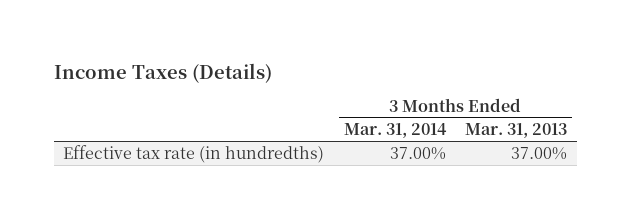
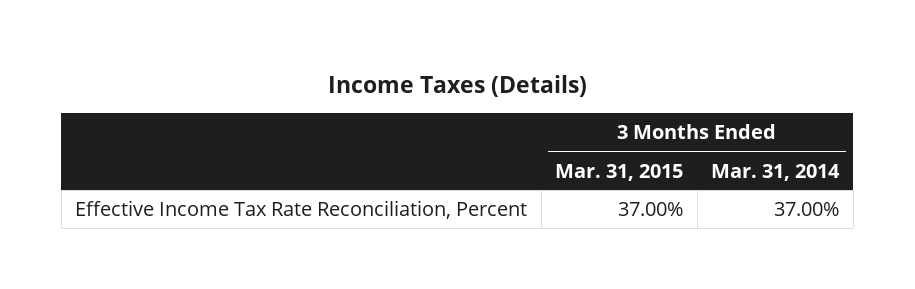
[464,123,567,139] Mar. 31, 2013 -> none
none -> [555,163,684,181] Mar. 31, 2015
[63,145,325,164] Effective tax rate (in hundredths) -> [75,200,528,220] Effective Income Tax Rate Reconciliation, Percent

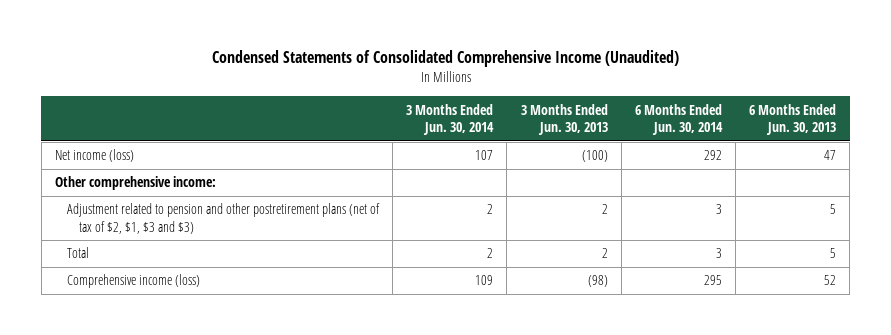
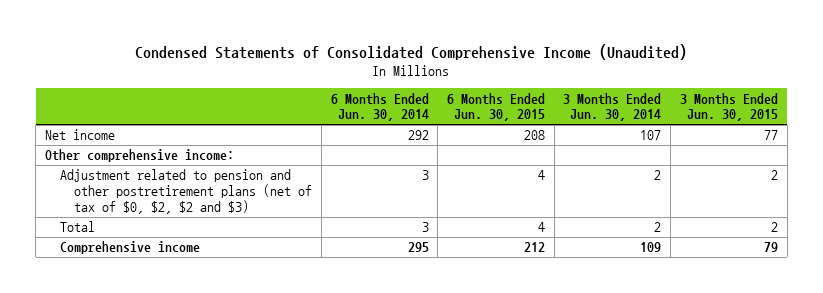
[520,103,608,136] 3 Months Ended Jun. 30, 2013 -> none
[749,103,837,136] 6 Months Ended Jun. 30, 2013 -> none
none -> [447,92,546,122] 6 Months Ended Jun. 30, 2015
none -> [679,92,778,122] 3 Months Ended Jun. 30, 2015
[55,149,135,163] Net income (loss) -> [44,129,115,141] Net income
[66,203,380,234] Adjustment related to pension and other postretirement plans (net of tax of $2, $1, $3 and $3) -> [59,169,313,215] Adjustment related to pension and other postretirement plans (net of tax of $0, $2, $2 and $3)
[66,274,200,289] Comprehensive income (loss) -> [59,241,200,255] Comprehensive income

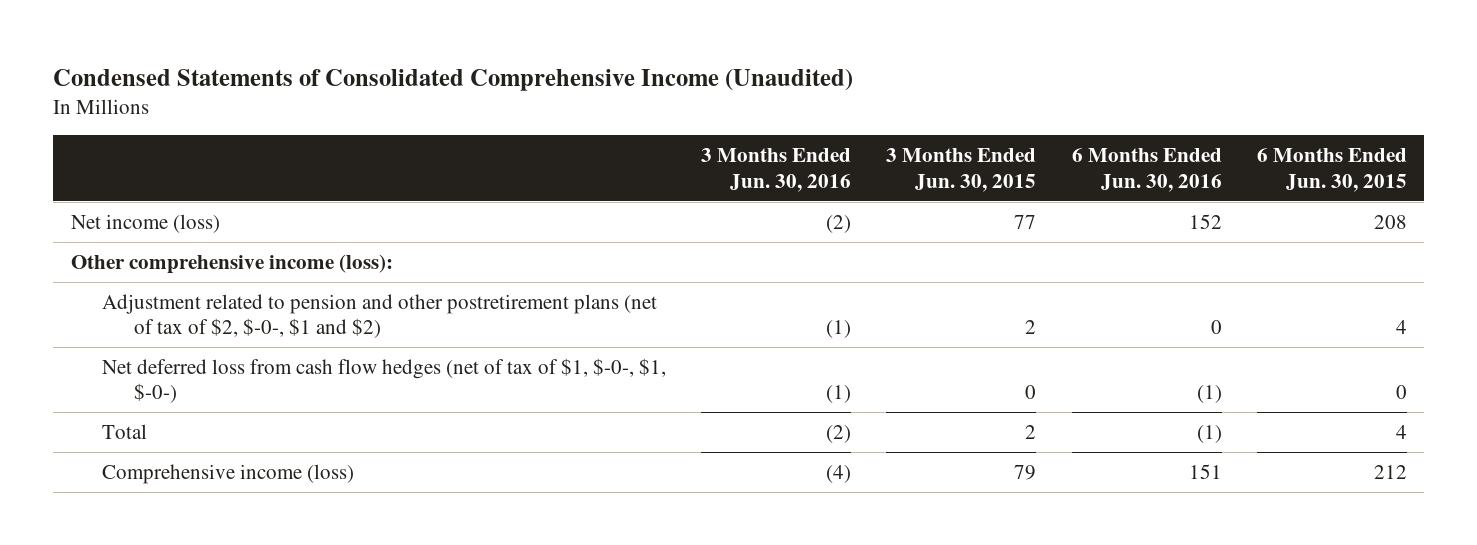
[330,92,429,122] 6 Months Ended Jun. 30, 2014 -> none
[563,92,662,122] 3 Months Ended Jun. 30, 2014 -> none
none -> [701,148,852,192] 3 Months Ended Jun. 30, 2016
none -> [1071,148,1222,192] 6 Months Ended Jun. 30, 2016
[44,129,115,141] Net income -> [70,214,220,234] Net income (loss)
[44,149,234,163] Other comprehensive income: -> [70,254,393,275] Other comprehensive income (loss):
[59,169,313,215] Adjustment related to pension and other postretirement plans (net of tax of $0, $2, $2 and $3) -> [102,294,658,339] Adjustment related to pension and other postretirement plans (net of tax of $2, $-0-, $1 and $2)
none -> [102,358,667,404] Net deferred loss from cash flow hedges (net of tax of $1, $-0-, $1, $-0-)
[59,241,200,255] Comprehensive income -> [102,464,355,485] Comprehensive income (loss)

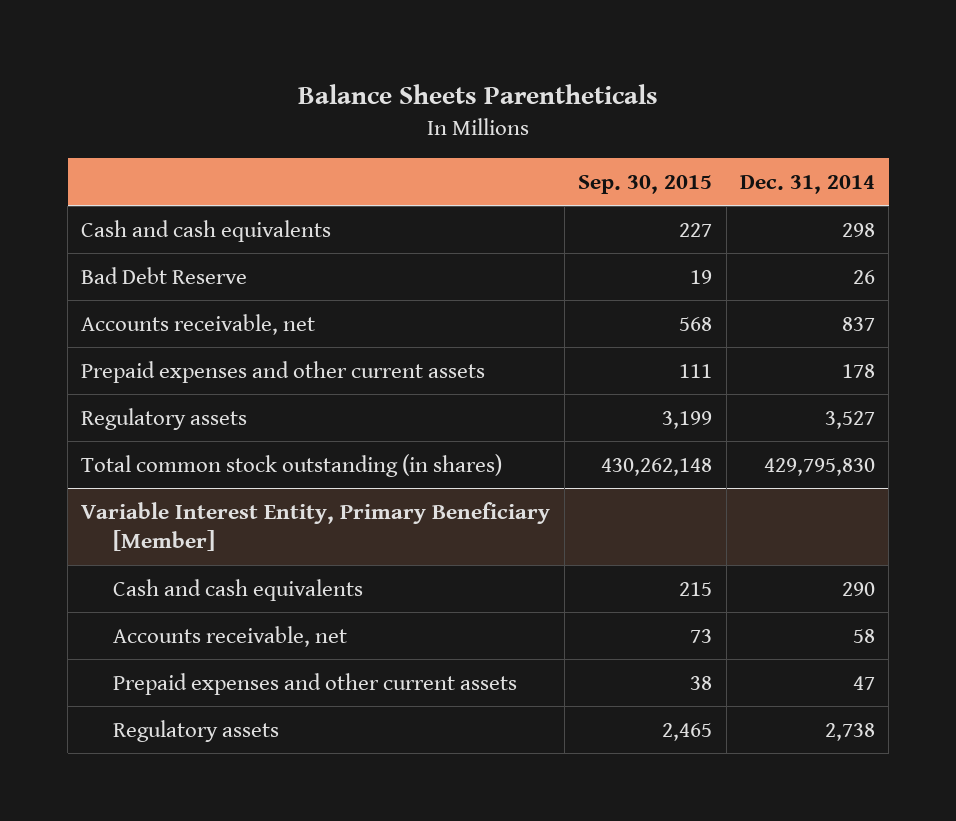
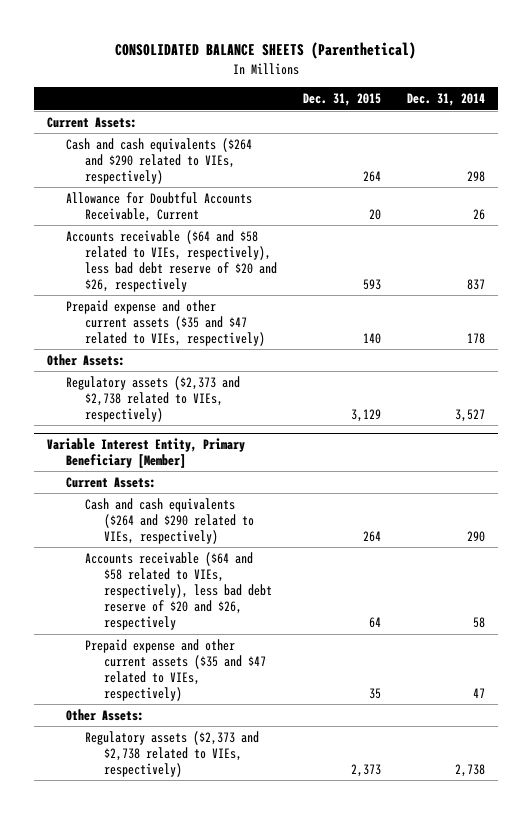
[298,83,659,104] Balance Sheets Parentheticals -> [115,42,417,60] CONSOLIDATED BALANCE SHEETS (Parenthetical)
[578,174,713,194] Sep. 30, 2015 -> none
none -> [302,93,381,107] Dec. 31, 2015
[81,453,503,477] Total common stock outstanding (in shares) -> none
none -> [47,116,138,128] Current Assets:
[81,219,332,242] Cash and cash equivalents -> [66,137,253,185] Cash and cash equivalents ($264 and $290 related to VIEs, respectively)
[81,266,248,284] Bad Debt Reserve -> [66,191,253,222] Allowance for Doubtful Accounts Receivable, Current
[81,313,316,335] Accounts receivable, net -> [66,229,277,293] Accounts receivable ($64 and $58 related to VIEs, respectively), less bad debt reserve of $20 and $26, respectively
[81,360,486,383] Prepaid expenses and other current assets -> [66,299,265,347] Prepaid expense and other current assets ($35 and $47 related to VIEs, respectively)
none -> [47,353,126,366] Other Assets:
[81,407,248,430] Regulatory assets -> [66,375,241,423] Regulatory assets ($2,373 and $2,738 related to VIEs, respectively)
none -> [66,476,157,488] Current Assets:
[112,578,363,601] Cash and cash equivalents -> [84,497,254,545] Cash and cash equivalents ($264 and $290 related to VIEs, respectively)
[112,625,347,647] Accounts receivable, net -> [84,551,272,631] Accounts receivable ($64 and $58 related to VIEs, respectively), less bad debt reserve of $20 and $26, respectively
[112,672,517,695] Prepaid expenses and other current assets -> [84,638,266,702] Prepaid expense and other current assets ($35 and $47 related to VIEs, respectively)
none -> [66,708,145,721] Other Assets:
[112,719,279,742] Regulatory assets -> [84,730,259,778] Regulatory assets ($2,373 and $2,738 related to VIEs, respectively)

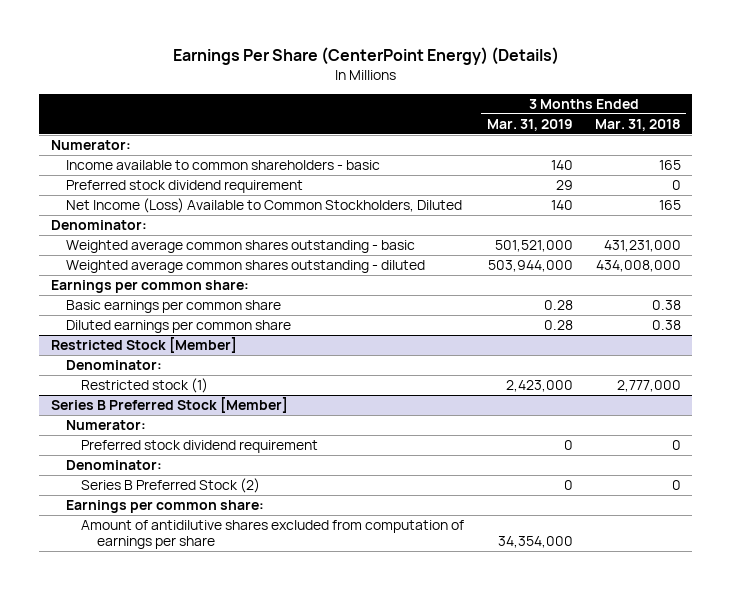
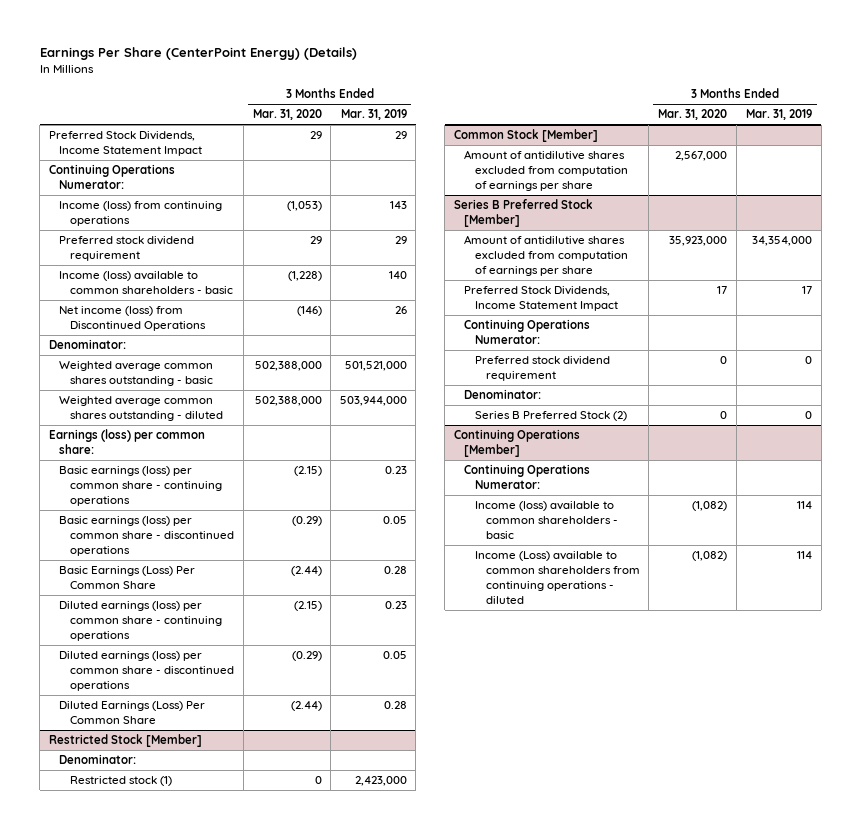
[594,118,681,131] Mar. 31, 2018 -> none
none -> [252,109,322,121] Mar. 31, 2020
[65,160,380,171] Income available to common shareholders - basic -> none
none -> [48,131,203,156] Preferred Stock Dividends, Income Statement Impact
[50,140,131,151] Numerator: -> [48,164,175,189] Continuing Operations Numerator:
none -> [59,201,223,226] Income (loss) from continuing operations
[65,198,462,214] Net Income (Loss) Available to Common Stockholders, Diluted -> [59,271,234,294] Income (loss) available to common shareholders - basic
none -> [59,306,207,331] Net income (loss) from Discontinued Operations
[50,280,249,294] Earnings per common share: -> [48,429,205,454] Earnings (loss) per common share:
none -> [59,466,223,506] Basic earnings (loss) per common share - continuing operations
none -> [59,516,235,556] Basic earnings (loss) per common share - discontinued operations
[65,300,281,314] Basic earnings per common share -> [59,566,196,589] Basic Earnings (Loss) Per Common Share
none -> [59,601,223,641] Diluted earnings (loss) per common share - continuing operations
none -> [59,651,235,691] Diluted earnings (loss) per common share - discontinued operations
[65,320,291,334] Diluted earnings per common share -> [59,701,206,724] Diluted Earnings (Loss) Per Common Share
none -> [453,129,598,143] Common Stock [Member]
none -> [464,150,629,191] Amount of antidilutive shares excluded from computation of earnings per share
[81,520,465,550] Amount of antidilutive shares excluded from computation of earnings per share -> [464,235,629,276] Amount of antidilutive shares excluded from computation of earnings per share
none -> [464,286,619,311] Preferred Stock Dividends, Income Statement Impact
[65,420,146,431] Numerator: -> [464,319,591,344] Continuing Operations Numerator:
[65,500,264,514] Earnings per common share: -> none
none -> [453,429,580,457] Continuing Operations [Member]
none -> [464,464,591,489] Continuing Operations Numerator:
none -> [475,501,618,539] Income (loss) available to common shareholders - basic
none -> [475,551,640,604] Income (Loss) available to common shareholders from continuing operations - diluted

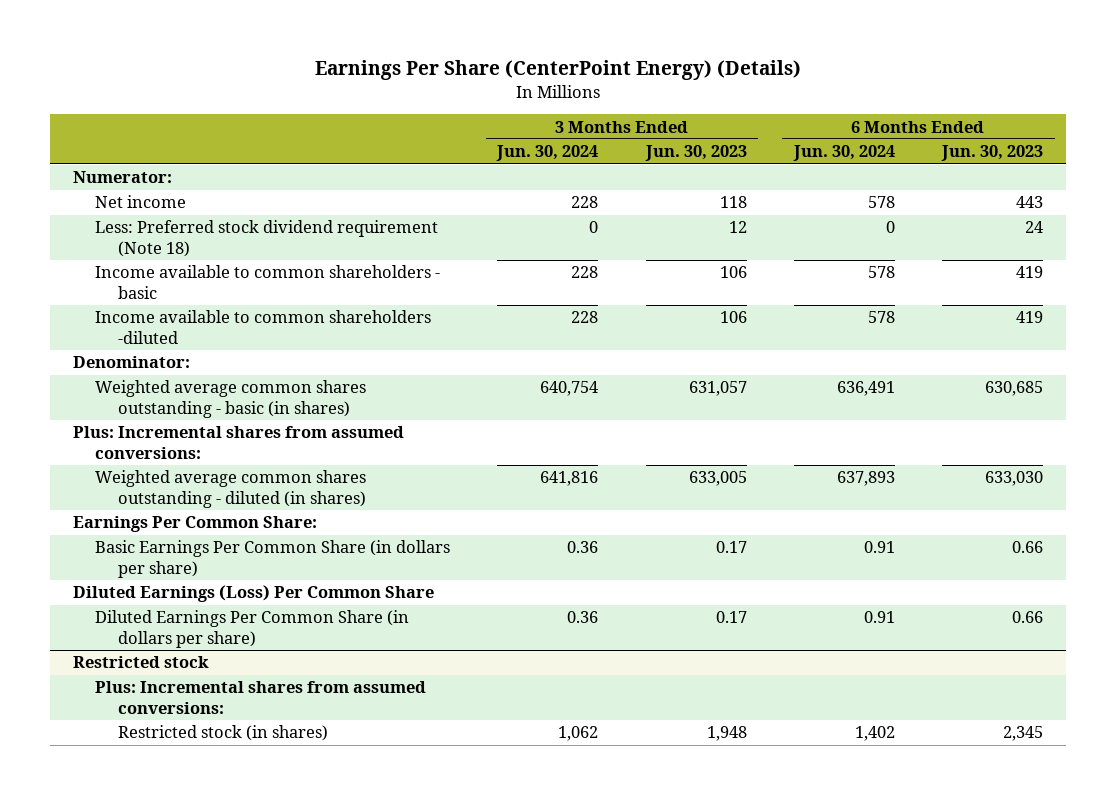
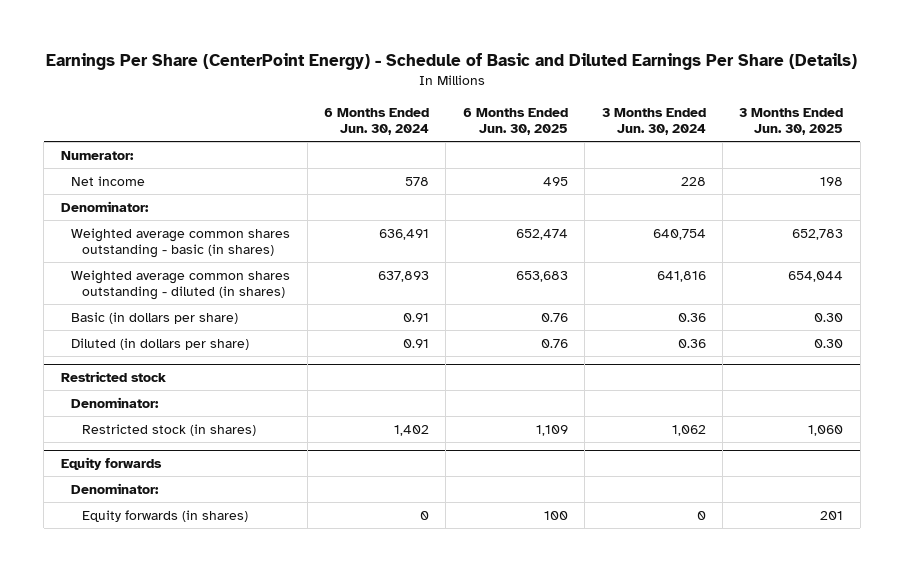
[314,60,801,81] Earnings Per Share (CenterPoint Energy) (Details) -> [46,53,858,71] Earnings Per Share (CenterPoint Energy) - Schedule of Basic and Diluted Earnings Per Share (Details)
[644,145,747,162] Jun. 30, 2023 -> none
[940,145,1043,162] Jun. 30, 2023 -> none
none -> [462,107,568,136] 6 Months Ended Jun. 30, 2025
none -> [739,107,844,136] 3 Months Ended Jun. 30, 2025
[95,220,439,257] Less: Preferred stock dividend requirement (Note 18) -> none
[95,265,441,299] Income available to common shareholders - basic -> none
[95,310,432,344] Income available to common shareholders -diluted -> none
[73,426,405,459] Plus: Incremental shares from assumed conversions: -> none
[73,516,318,533] Earnings Per Common Share: -> none
[73,585,435,603] Diluted Earnings (Loss) Per Common Share -> none
[95,540,451,578] Basic Earnings Per Common Share (in dollars per share) -> [71,311,239,324] Basic (in dollars per share)
[95,610,410,648] Diluted Earnings Per Common Share (in dollars per share) -> [71,337,250,350] Diluted (in dollars per share)
[95,681,427,714] Plus: Incremental shares from assumed conversions: -> none
none -> [71,396,160,408] Denominator:
none -> [60,456,162,470] Equity forwards
none -> [71,482,160,494] Denominator:
none -> [81,509,248,522] Equity forwards (in shares)

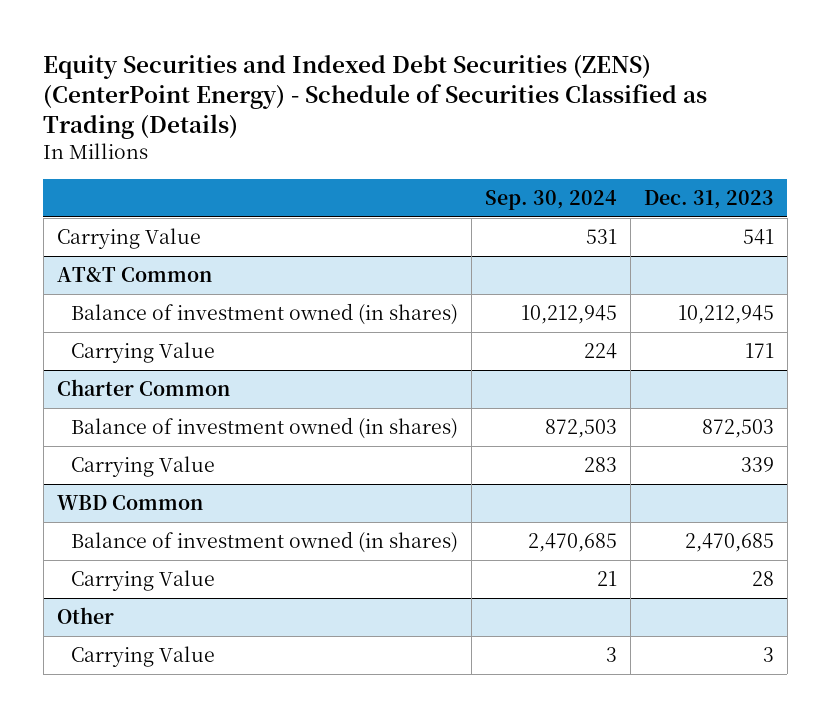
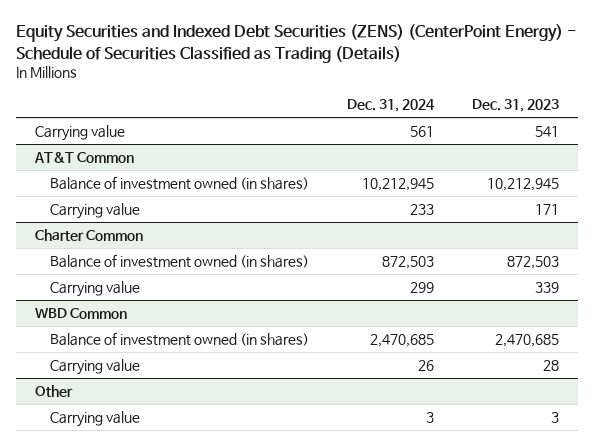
[484,189,617,210] Sep. 30, 2024 -> none
none -> [347,99,436,113] Dec. 31, 2024
[56,228,201,250] Carrying Value -> [34,124,125,141] Carrying value
[70,342,215,364] Carrying Value -> [50,202,141,219] Carrying value
[70,456,215,478] Carrying Value -> [50,280,141,297] Carrying value
[70,570,215,592] Carrying Value -> [50,358,141,375] Carrying value
[70,646,215,668] Carrying Value -> [50,410,141,427] Carrying value

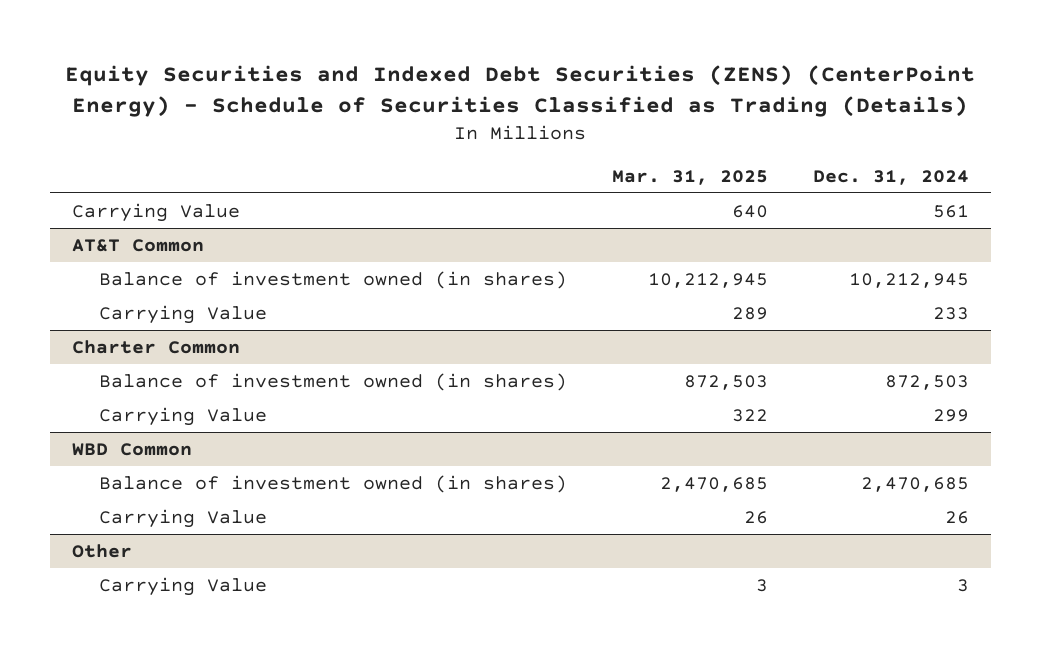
[472,99,560,113] Dec. 31, 2023 -> none
none -> [611,170,768,186] Mar. 31, 2025
[34,124,125,141] Carrying value -> [72,202,241,222] Carrying Value
[50,202,141,219] Carrying value -> [99,304,268,324] Carrying Value
[50,280,141,297] Carrying value -> [99,406,268,426] Carrying Value
[50,358,141,375] Carrying value -> [99,508,268,528] Carrying Value
[50,410,141,427] Carrying value -> [99,576,268,596] Carrying Value

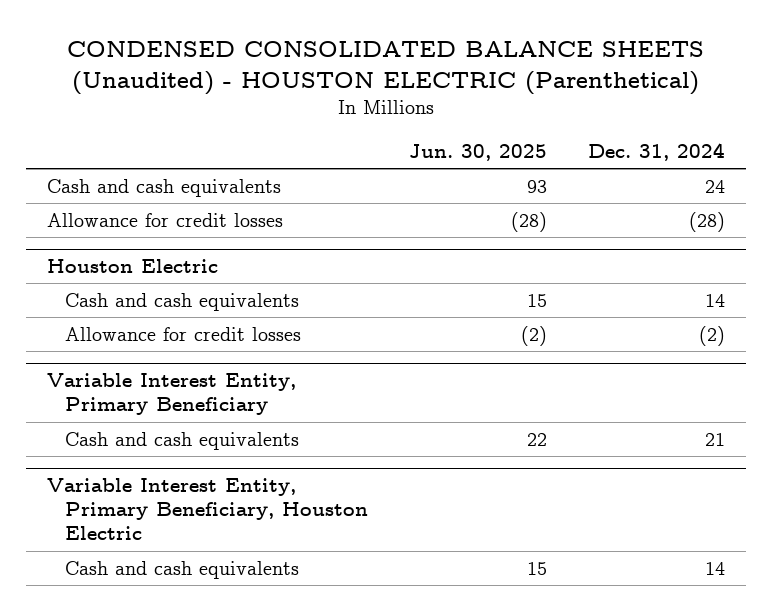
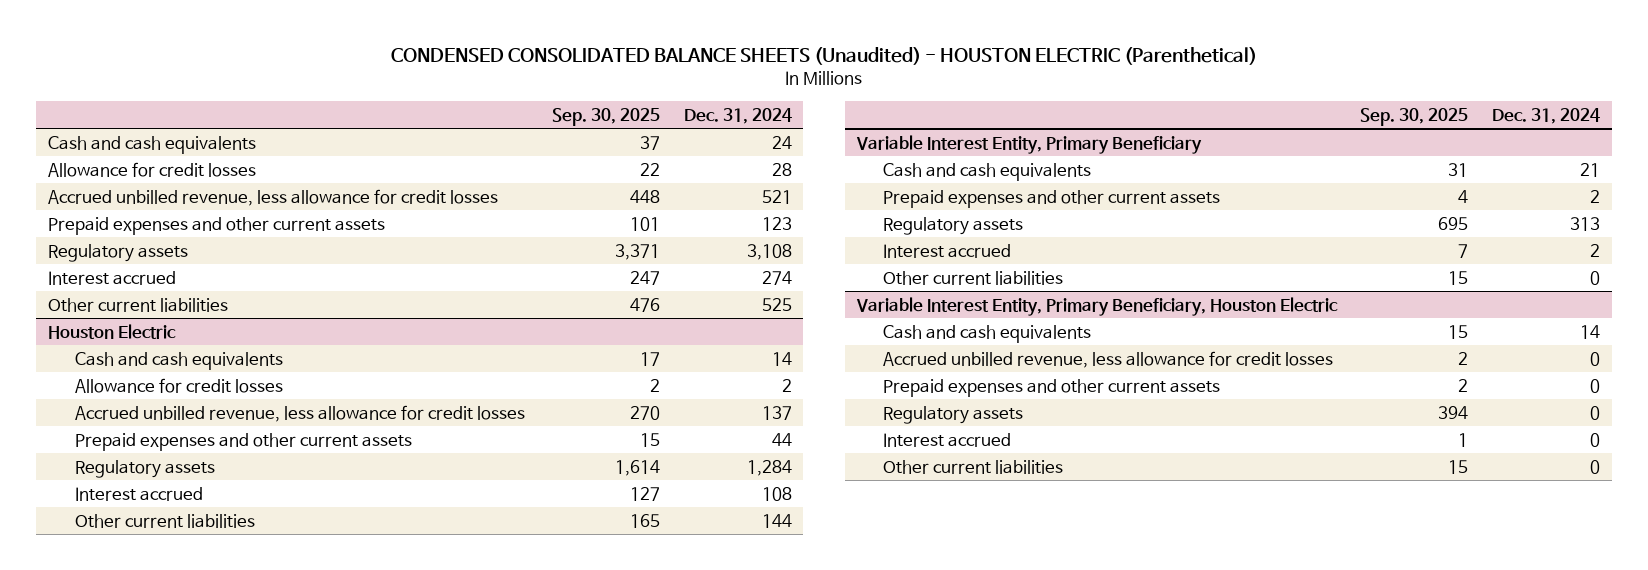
[409,143,548,161] Jun. 30, 2025 -> none
none -> [551,107,660,126] Sep. 30, 2025
[689,212,726,233] (28) -> [771,162,792,176] 28
none -> [48,188,499,206] Accrued unbilled revenue, less allowance for credit losses
none -> [48,216,386,235] Prepaid expenses and other current assets
none -> [48,243,189,262] Regulatory assets
none -> [48,270,177,285] Interest accrued
none -> [48,297,229,312] Other current liabilities
[699,326,726,347] (2) -> [781,378,792,392] 2
none -> [74,404,525,422] Accrued unbilled revenue, less allowance for credit losses
none -> [74,432,412,451] Prepaid expenses and other current assets
none -> [74,459,215,478] Regulatory assets
none -> [74,486,203,501] Interest accrued
none -> [74,513,255,528] Other current liabilities
none -> [882,189,1220,208] Prepaid expenses and other current assets
none -> [882,216,1023,235] Regulatory assets
none -> [882,243,1011,258] Interest accrued
none -> [882,270,1063,285] Other current liabilities
none -> [882,350,1333,368] Accrued unbilled revenue, less allowance for credit losses
none -> [882,378,1220,397] Prepaid expenses and other current assets
none -> [882,405,1023,424] Regulatory assets
none -> [882,432,1011,447] Interest accrued
none -> [882,459,1063,474] Other current liabilities

